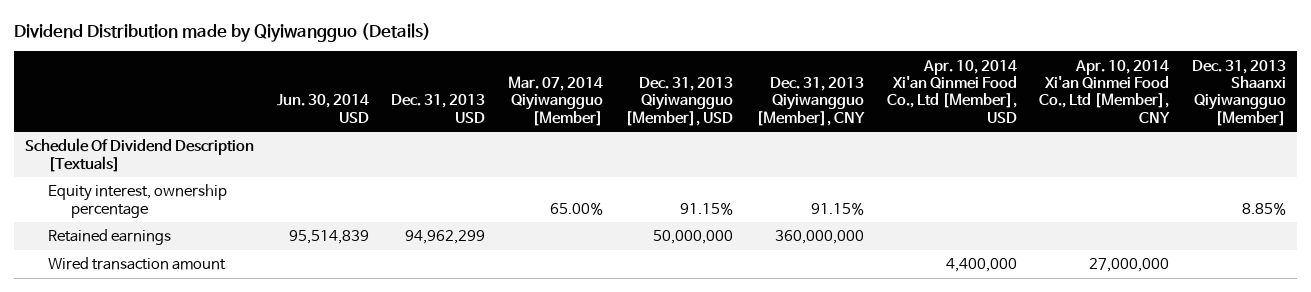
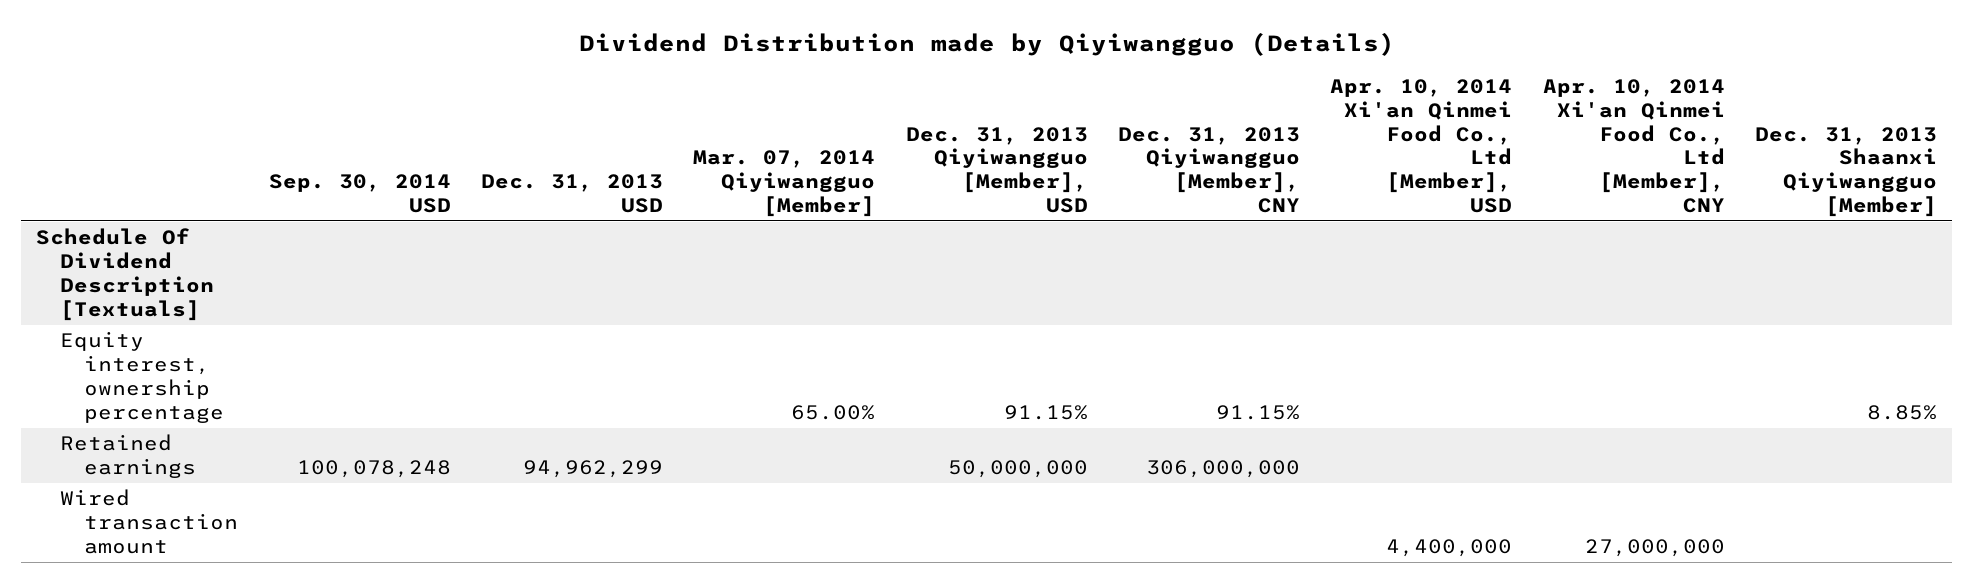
[276,94,369,123] Jun. 30, 2014 USD -> none
none -> [268,173,451,213] Sep. 30, 2014 USD
[774,230,864,245] 360,000,000 -> [1145,460,1300,479] 306,000,000

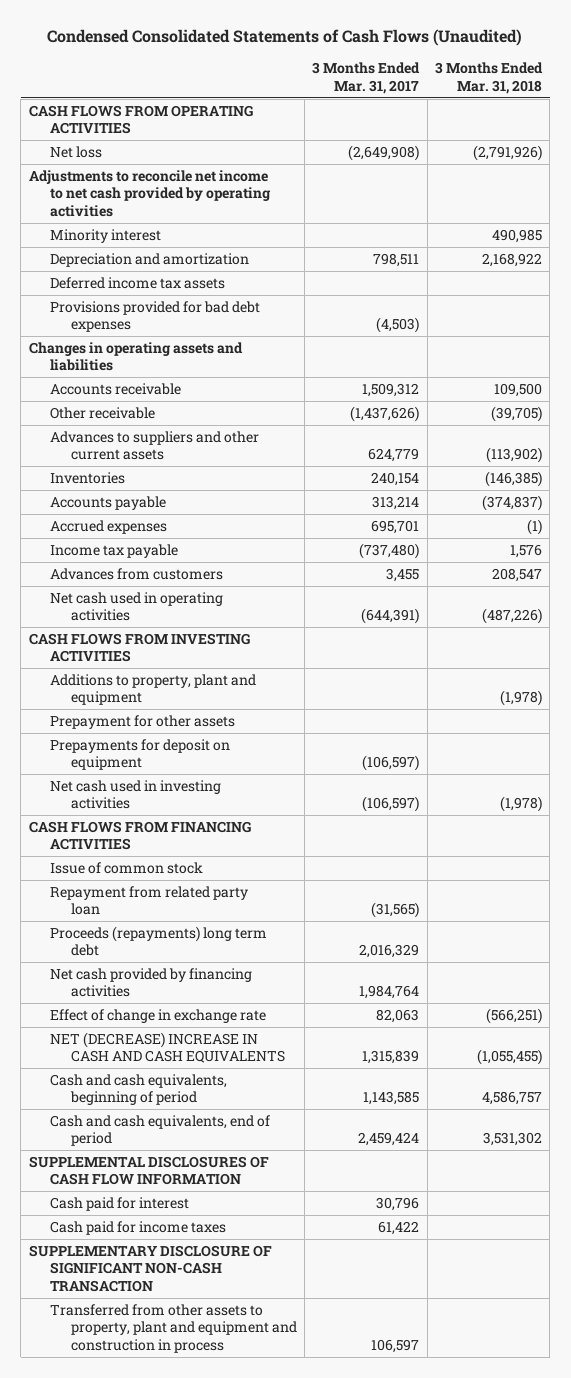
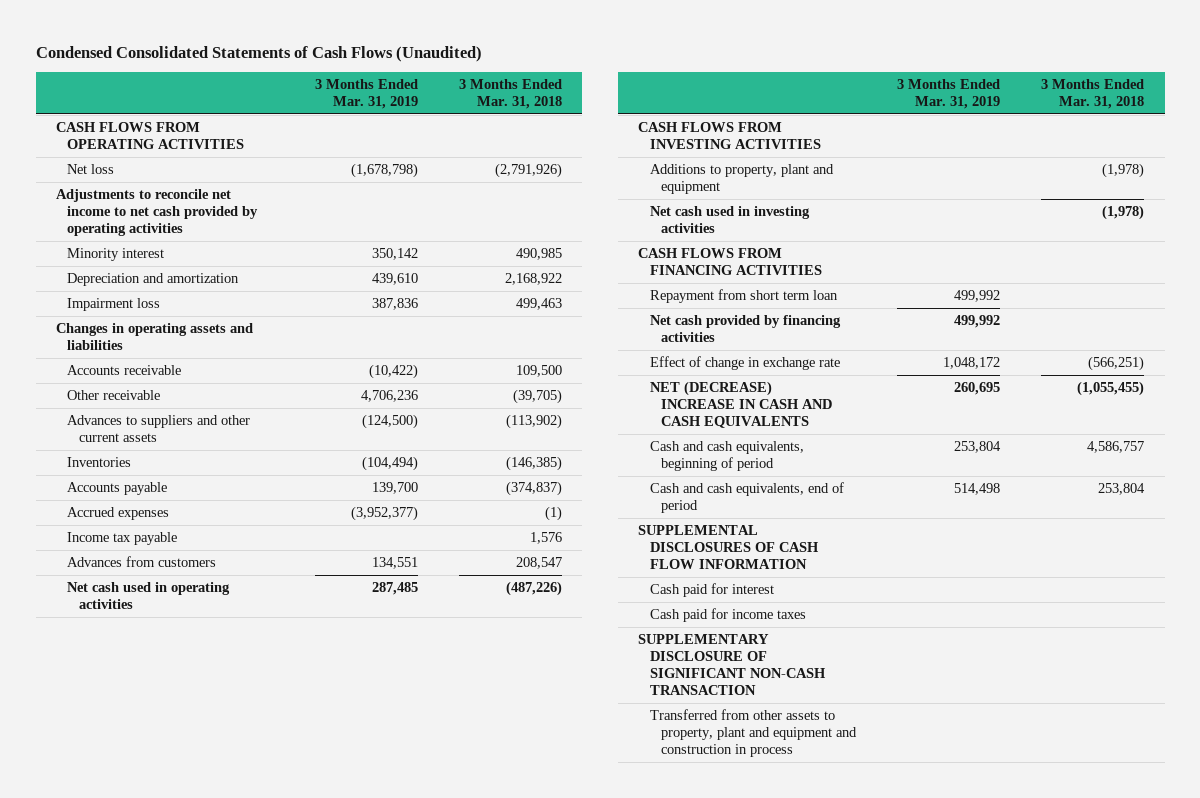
[312,62,421,94] 3 Months Ended Mar. 31, 2017 -> none
none -> [314,78,418,110] 3 Months Ended Mar. 31, 2019
[49,276,225,289] Deferred income tax assets -> none
[49,300,260,333] Provisions provided for bad debt expenses -> none
none -> [67,297,161,311] Impairment loss
[49,714,235,729] Prepayment for other assets -> none
[49,738,230,771] Prepayments for deposit on equipment -> none
[49,861,203,874] Issue of common stock -> none
[49,885,248,916] Repayment from related party loan -> none
[49,925,267,957] Proceeds (repayments) long term debt -> none
none -> [649,288,838,303] Repayment from short term loan
[482,1132,542,1147] 3,531,302 -> [1098,482,1146,495] 253,804

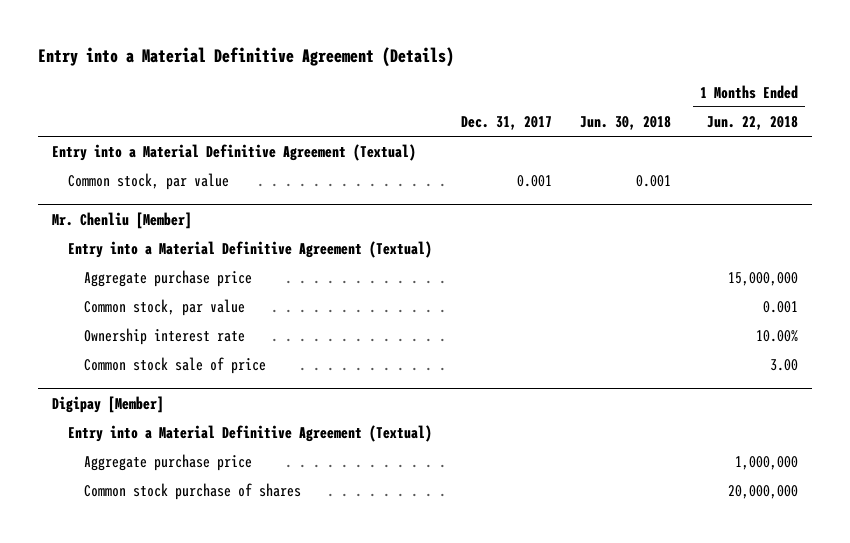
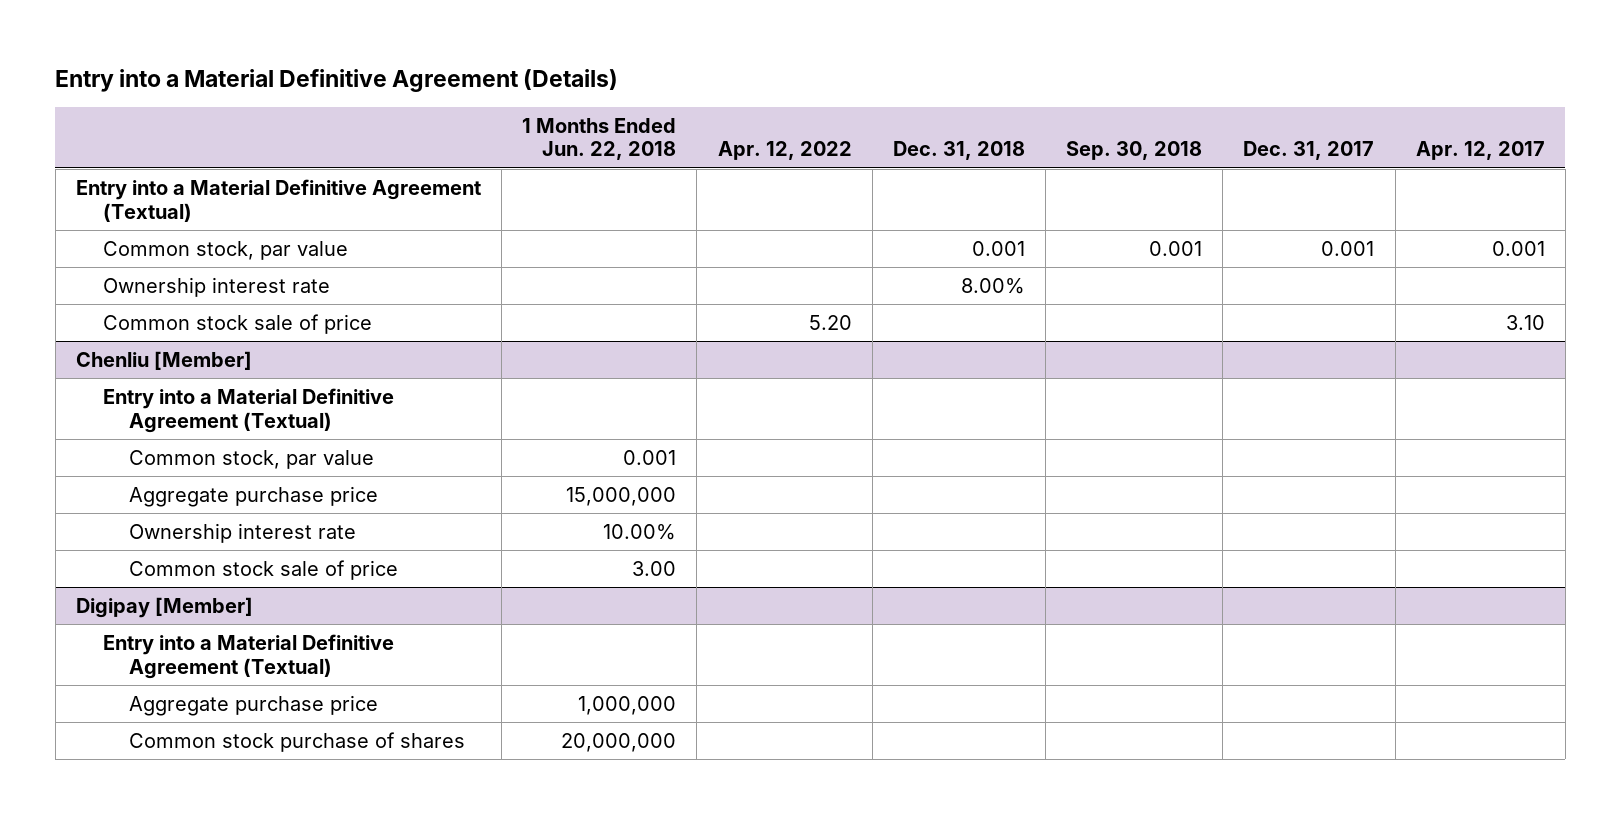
[580,115,672,130] Jun. 30, 2018 -> none
none -> [717,141,852,161] Apr. 12, 2022
none -> [892,141,1025,161] Dec. 31, 2018
none -> [1066,141,1203,161] Sep. 30, 2018
none -> [1415,141,1545,161] Apr. 12, 2017
none -> [102,277,330,298] Ownership interest rate
none -> [102,314,372,335] Common stock sale of price
[52,211,193,229] Mr. Chenliu [Member] -> [75,351,252,371] Chenliu [Member]
[83,270,252,288] Aggregate purchase price -> none
none -> [129,486,379,508] Aggregate purchase price

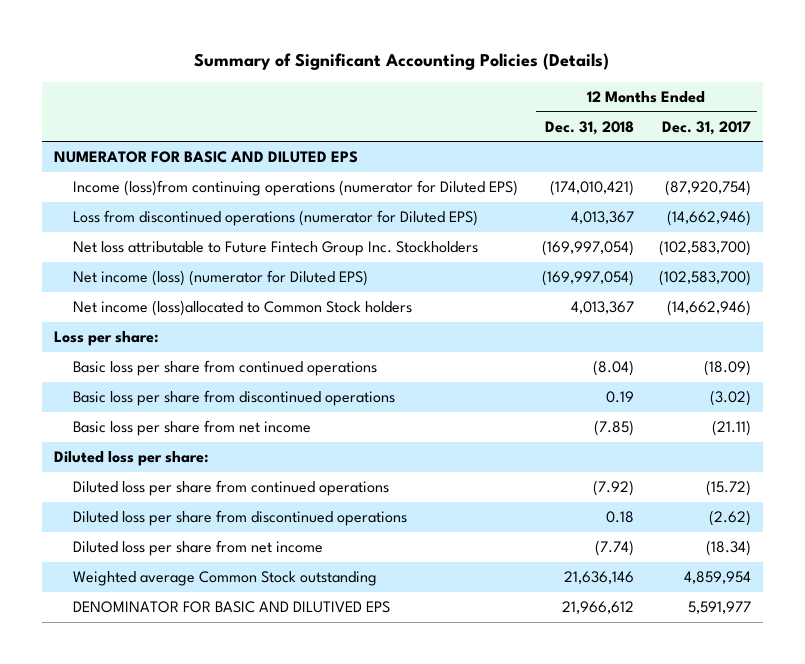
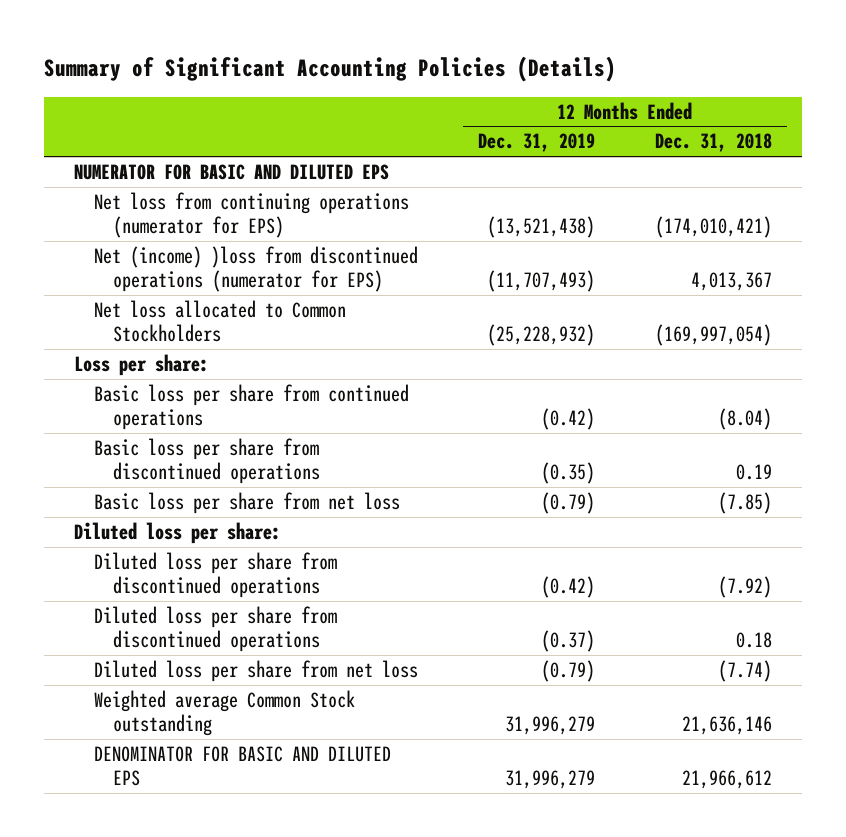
[661,120,751,135] Dec. 31, 2017 -> none
none -> [477,133,595,153] Dec. 31, 2019
[72,241,478,257] Net loss attributable to Future Fintech Group Inc. Stockholders -> none
[72,270,368,287] Net income (loss) (numerator for Diluted EPS) -> none
[72,180,518,197] Income (loss)from continuing operations (numerator for Diluted EPS) -> [93,192,409,239] Net loss from continuing operations (numerator for EPS)
[72,210,478,227] Loss from discontinued operations (numerator for Diluted EPS) -> [93,246,418,293] Net (income) )loss from discontinued operations (numerator for EPS)
[72,300,412,317] Net income (loss)allocated to Common Stock holders -> [93,300,346,343] Net loss allocated to Common Stockholders
[571,301,635,315] 4,013,367 -> [655,324,773,347] (169,997,054)
[72,420,311,437] Basic loss per share from net income -> [93,492,400,515] Basic loss per share from net loss
[72,480,389,497] Diluted loss per share from continued operations -> [93,552,337,599] Diluted loss per share from discontinued operations
[72,540,323,557] Diluted loss per share from net income -> [93,660,418,683] Diluted loss per share from net loss
[72,601,390,614] DENOMINATOR FOR BASIC AND DILUTIVED EPS -> [93,746,391,787] DENOMINATOR FOR BASIC AND DILUTED EPS

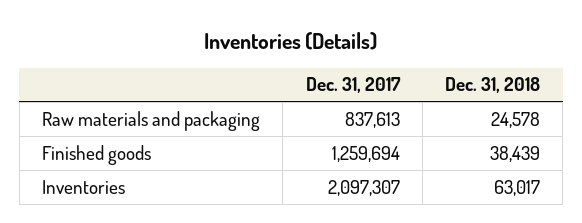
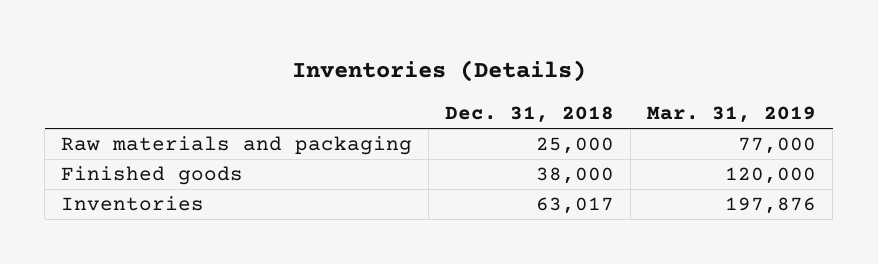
[305,77,401,94] Dec. 31, 2017 -> none
none -> [647,106,817,124] Mar. 31, 2019
[490,111,540,128] 24,578 -> [536,137,615,155] 25,000
[489,145,540,162] 38,439 -> [536,167,615,185] 38,000

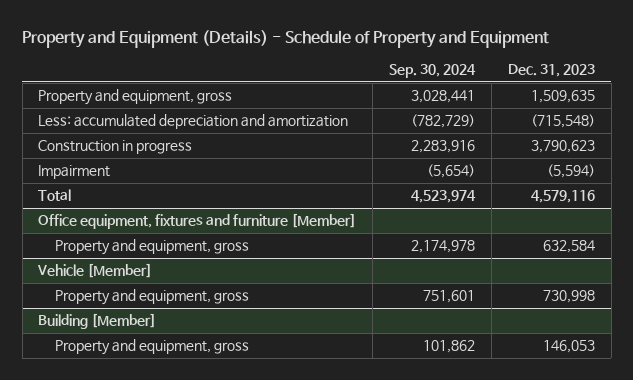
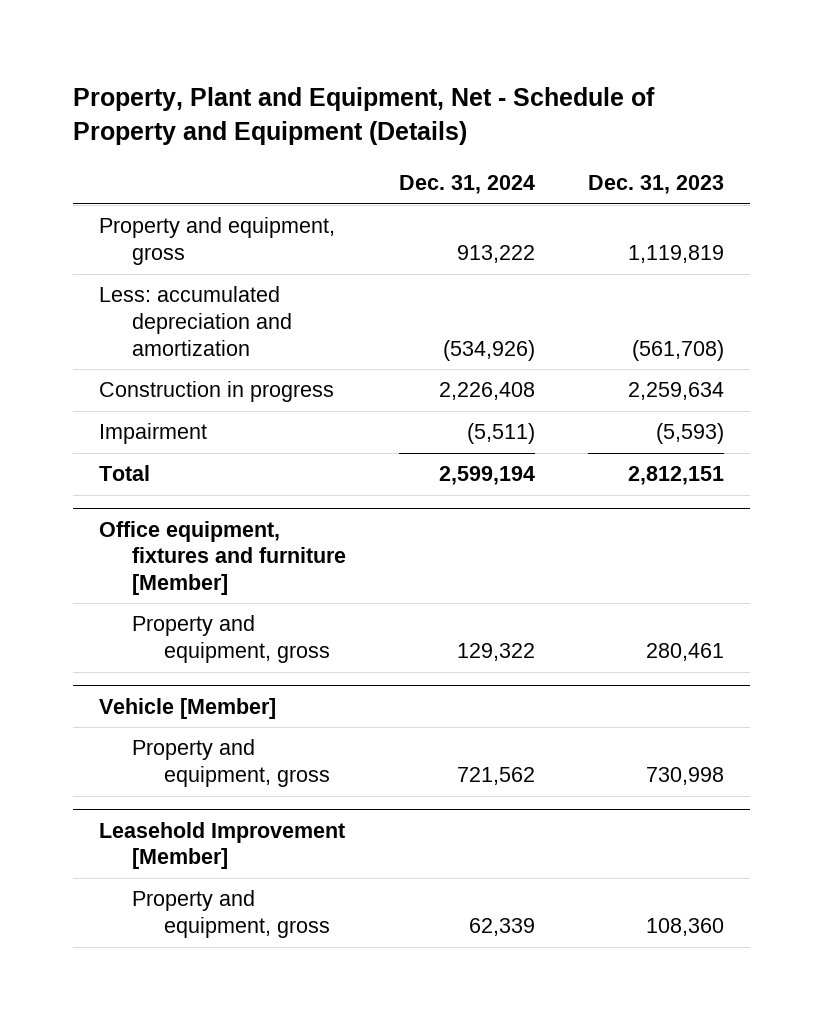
[22,29,550,48] Property and Equipment (Details) - Schedule of Property and Equipment -> [72,87,655,145] Property, Plant and Equipment, Net - Schedule of Property and Equipment (Details)
[389,63,477,78] Sep. 30, 2024 -> none
none -> [398,175,535,195] Dec. 31, 2024
[531,90,596,104] 1,509,635 -> [627,245,724,264] 1,119,819
[531,114,596,129] (715,548) -> [631,339,724,361] (561,708)
[531,140,596,154] 3,790,623 -> [627,382,724,401] 2,259,634
[547,164,596,179] (5,594) -> [655,423,724,445] (5,593)
[531,190,596,204] 4,579,116 -> [627,466,724,486] 2,812,151
[543,240,596,254] 632,584 -> [645,643,724,662] 280,461
[38,313,157,330] Building [Member] -> none
none -> [99,821,346,870] Leasehold Improvement [Member]
[543,340,596,354] 146,053 -> [645,918,724,937] 108,360

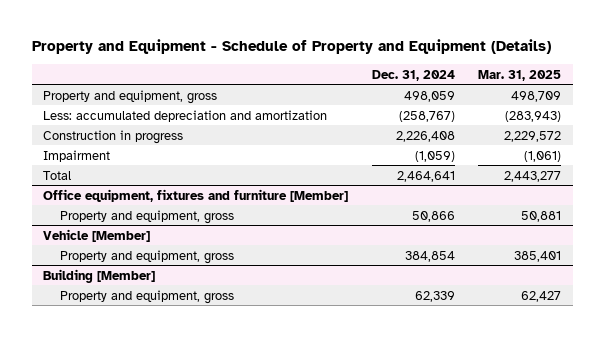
[72,87,655,145] Property, Plant and Equipment, Net - Schedule of Property and Equipment (Details) -> [31,39,551,55] Property and Equipment - Schedule of Property and Equipment (Details)
[587,175,724,195] Dec. 31, 2023 -> none
none -> [477,69,561,81] Mar. 31, 2025
[456,245,535,264] 913,222 -> [403,90,455,102] 498,059
[442,339,535,361] (534,926) -> [398,110,455,122] (258,767)
[466,423,535,445] (5,511) -> [414,150,455,162] (1,059)
[438,466,535,486] 2,599,194 -> [396,170,455,182] 2,464,641
[456,643,535,662] 129,322 -> [411,210,455,222] 50,866
[99,821,346,870] Leasehold Improvement [Member] -> none
[456,767,535,786] 721,562 -> [404,250,455,262] 384,854
none -> [43,268,156,283] Building [Member]

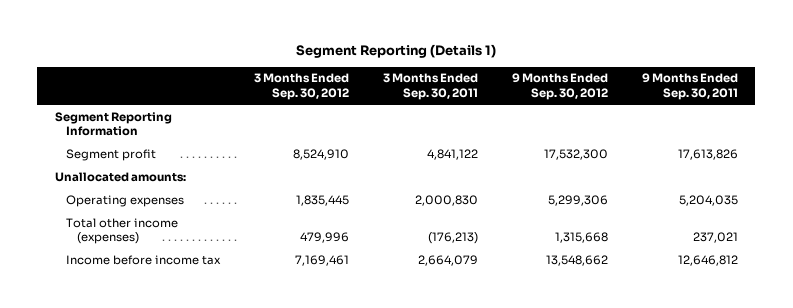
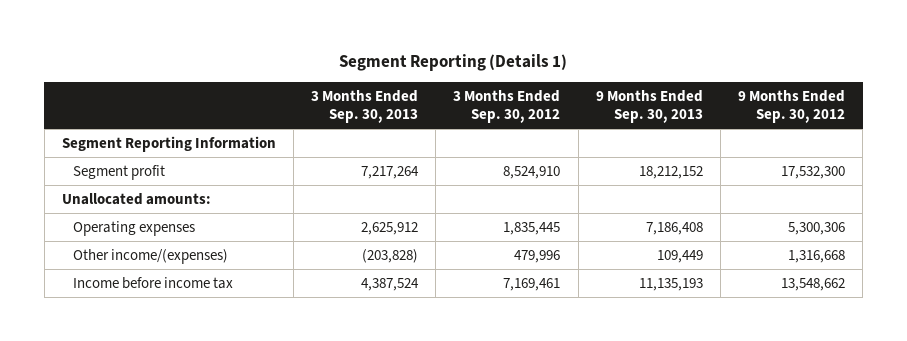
[382,73,478,101] 3 Months Ended Sep. 30, 2011 -> none
[642,73,739,101] 9 Months Ended Sep. 30, 2011 -> none
none -> [311,89,419,124] 3 Months Ended Sep. 30, 2013
none -> [595,89,703,124] 9 Months Ended Sep. 30, 2013
[548,194,609,206] 5,299,306 -> [788,221,846,235] 5,300,306
[65,217,178,245] Total other income (expenses) -> [73,248,229,264] Other income/(expenses)
[555,232,609,244] 1,315,668 -> [788,249,846,263] 1,316,668

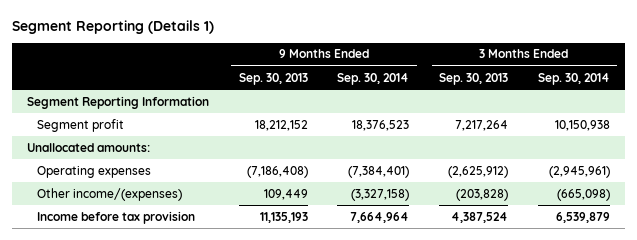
[453,89,561,124] 3 Months Ended Sep. 30, 2012 -> none
[738,89,846,124] 9 Months Ended Sep. 30, 2012 -> none
none -> [337,72,410,85] Sep. 30, 2014
none -> [537,72,610,85] Sep. 30, 2014
[361,221,419,235] 2,625,912 -> [448,165,509,178] (2,625,912)
[645,221,703,235] 7,186,408 -> [246,165,308,178] (7,186,408)
[73,276,234,289] Income before income tax -> [37,210,196,224] Income before tax provision

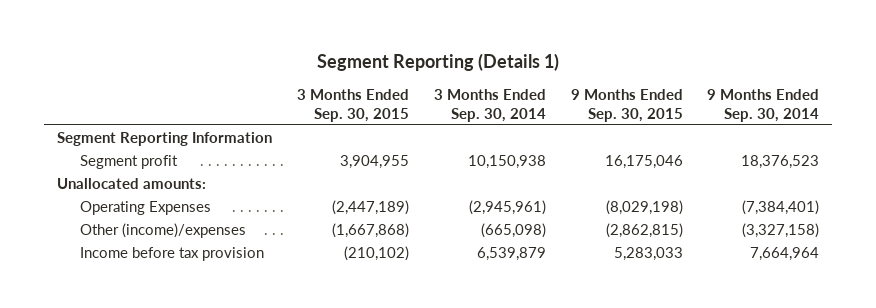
[238,72,308,85] Sep. 30, 2013 -> none
[439,72,509,85] Sep. 30, 2013 -> none
none -> [296,89,409,122] 3 Months Ended Sep. 30, 2015
none -> [570,89,683,122] 9 Months Ended Sep. 30, 2015
[37,165,152,178] Operating expenses -> [79,200,211,215] Operating Expenses
[37,187,183,201] Other income/(expenses) -> [79,222,246,238] Other (income)/expenses

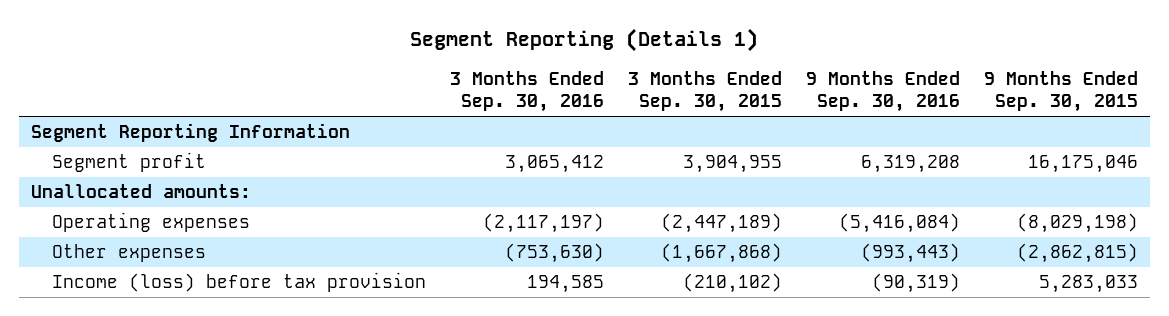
[433,89,546,122] 3 Months Ended Sep. 30, 2014 -> none
[707,89,820,122] 9 Months Ended Sep. 30, 2014 -> none
none -> [449,70,604,113] 3 Months Ended Sep. 30, 2016
none -> [805,70,960,113] 9 Months Ended Sep. 30, 2016
[79,200,211,215] Operating Expenses -> [51,212,250,233] Operating expenses
[79,222,246,238] Other (income)/expenses -> [51,244,206,263] Other expenses
[79,246,264,261] Income before tax provision -> [51,272,426,293] Income (loss) before tax provision

